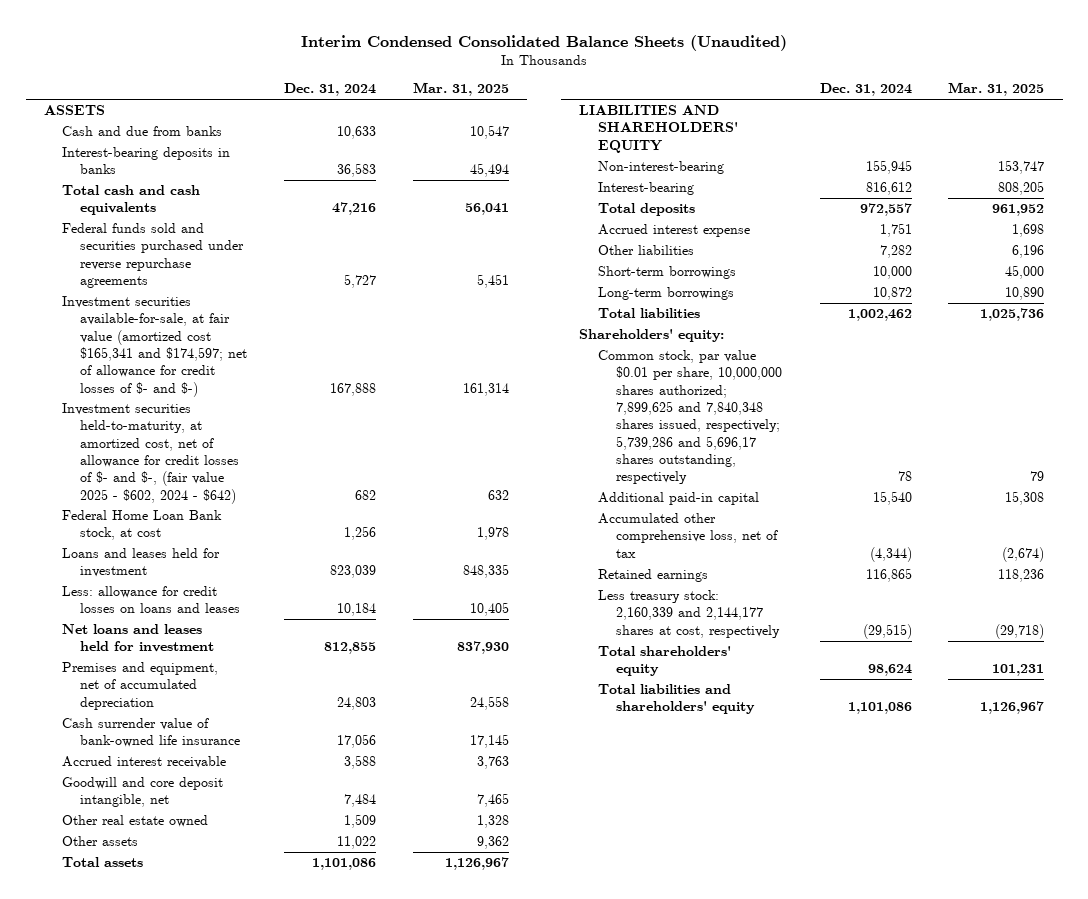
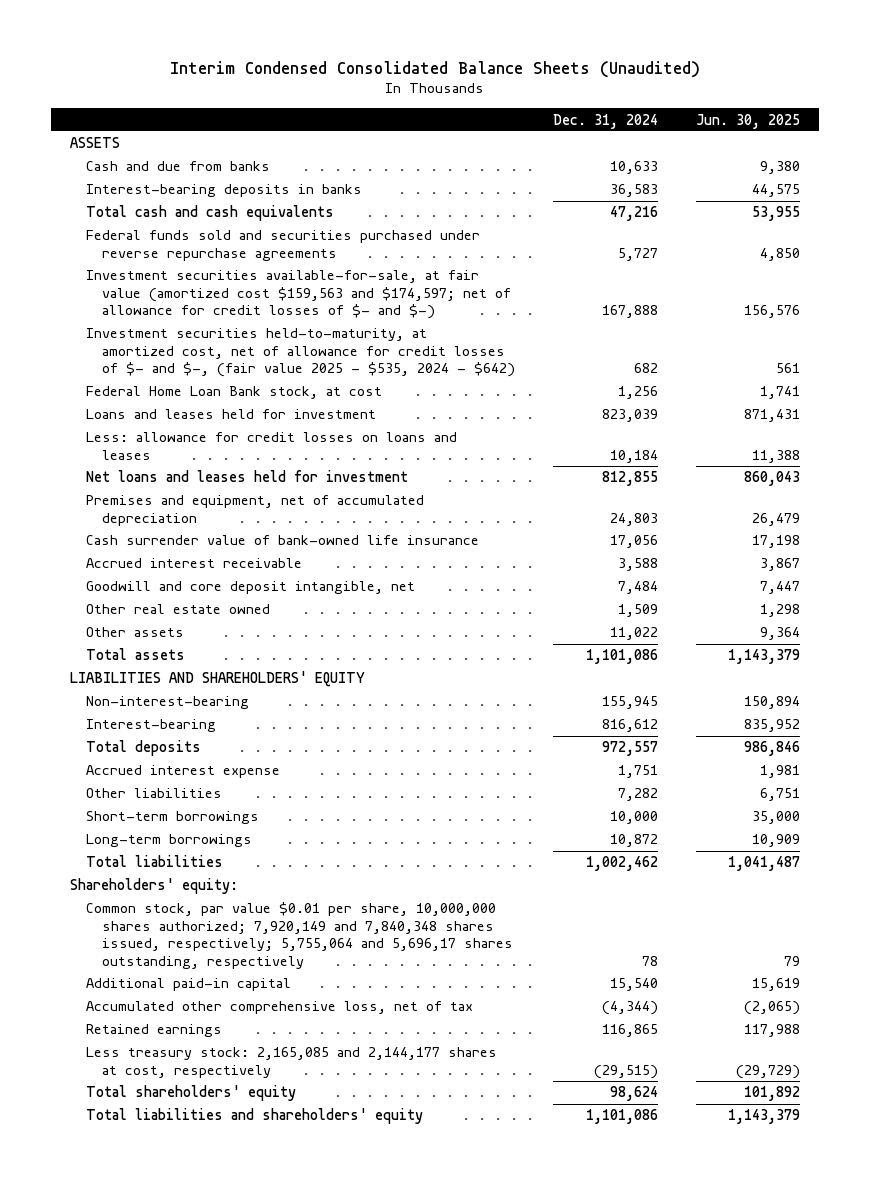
[412,82,509,97] Mar. 31, 2025 -> none
none -> [695,113,800,129] Jun. 30, 2025
[62,296,248,397] Investment securities available-for-sale, at fair value (amortized cost $165,341 and $174,597; net of allowance for credit losses of $- and $-) -> [85,270,511,320] Investment securities available-for-sale, at fair value (amortized cost $159,563 and $174,597; net of allowance for credit losses of $- and $-)
[62,403,240,504] Investment securities held-to-maturity, at amortized cost, net of allowance for credit losses of $- and $-, (fair value 2025 - $602, 2024 - $642) -> [85,328,515,378] Investment securities held-to-maturity, at amortized cost, net of allowance for credit losses of $- and $-, (fair value 2025 - $535, 2024 - $642)
[597,350,782,485] Common stock, par value $0.01 per share, 10,000,000 shares authorized; 7,899,625 and 7,840,348 shares issued, respectively; 5,739,286 and 5,696,17 shares outstanding, respectively -> [85,902,513,969] Common stock, par value $0.01 per share, 10,000,000 shares authorized; 7,920,149 and 7,840,348 shares issued, respectively; 5,755,064 and 5,696,17 shares outstanding, respectively
[597,590,780,638] Less treasury stock: 2,160,339 and 2,144,177 shares at cost, respectively -> [85,1047,497,1078] Less treasury stock: 2,165,085 and 2,144,177 shares at cost, respectively

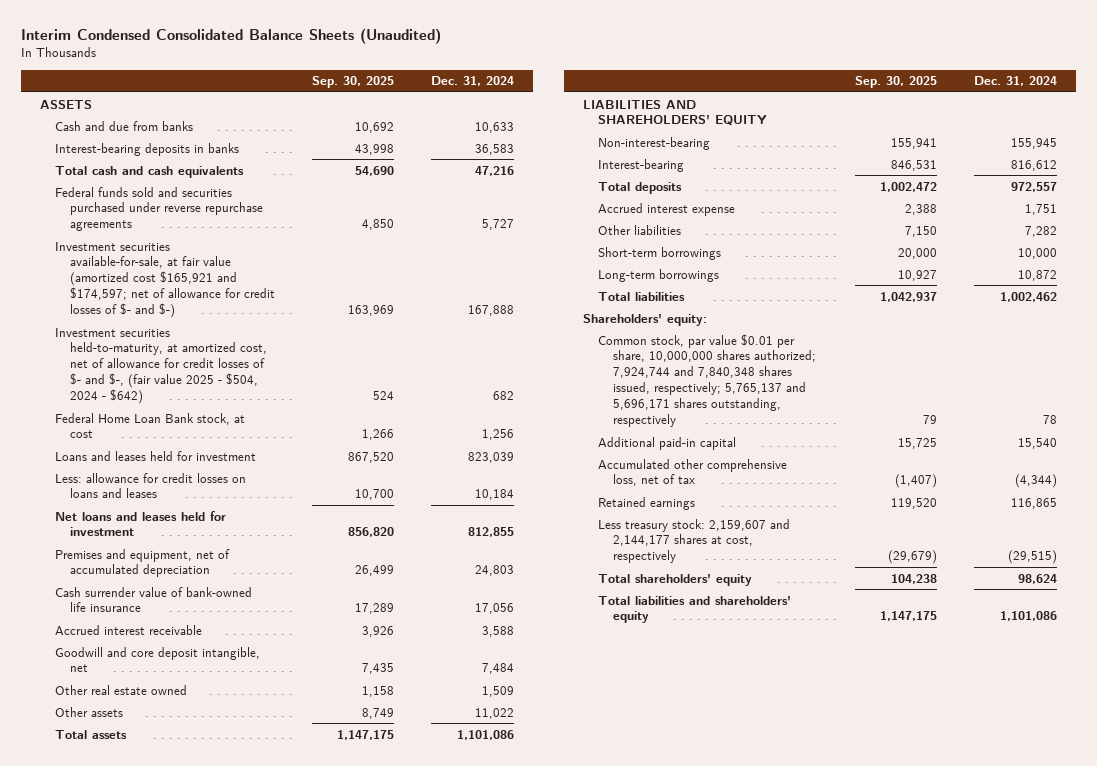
[695,113,800,129] Jun. 30, 2025 -> none
none -> [311,76,394,89] Sep. 30, 2025
[85,270,511,320] Investment securities available-for-sale, at fair value (amortized cost $159,563 and $174,597; net of allowance for credit losses of $- and $-) -> [54,241,275,319] Investment securities available-for-sale, at fair value (amortized cost $165,921 and $174,597; net of allowance for credit losses of $- and $-)
[85,328,515,378] Investment securities held-to-maturity, at amortized cost, net of allowance for credit losses of $- and $-, (fair value 2025 - $535, 2024 - $642) -> [54,327,267,405] Investment securities held-to-maturity, at amortized cost, net of allowance for credit losses of $- and $-, (fair value 2025 - $504, 2024 - $642)
[85,902,513,969] Common stock, par value $0.01 per share, 10,000,000 shares authorized; 7,920,149 and 7,840,348 shares issued, respectively; 5,755,064 and 5,696,17 shares outstanding, respectively -> [597,333,816,427] Common stock, par value $0.01 per share, 10,000,000 shares authorized; 7,924,744 and 7,840,348 shares issued, respectively; 5,765,137 and 5,696,171 shares outstanding, respectively
[85,1047,497,1078] Less treasury stock: 2,165,085 and 2,144,177 shares at cost, respectively -> [597,518,790,564] Less treasury stock: 2,159,607 and 2,144,177 shares at cost, respectively

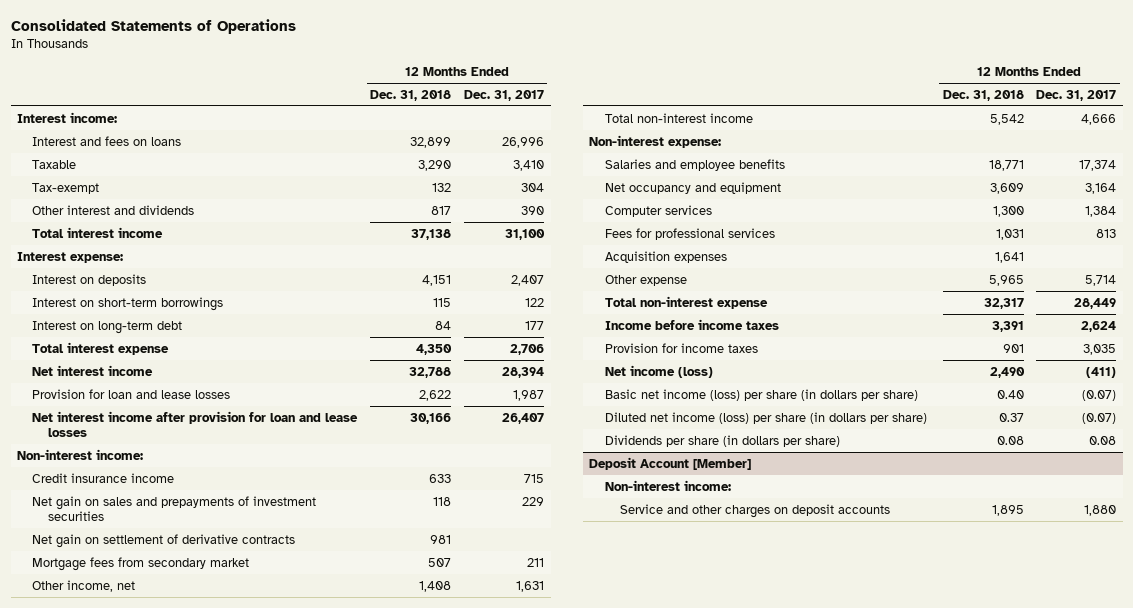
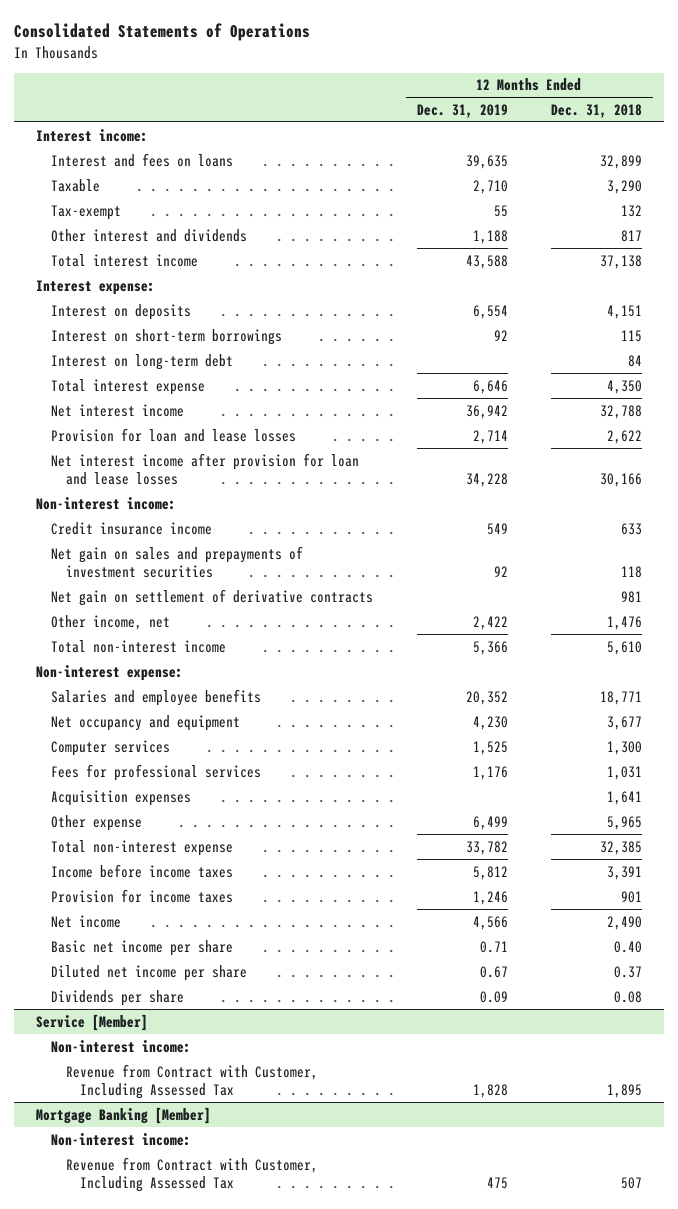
[464,89,545,101] Dec. 31, 2017 -> none
none -> [416,103,508,118] Dec. 31, 2019
[32,556,250,571] Mortgage fees from secondary market -> none
[419,580,452,592] 1,408 -> [607,615,643,630] 1,476
[989,113,1024,125] 5,542 -> [607,640,643,655] 5,610
[989,182,1024,194] 3,609 -> [607,715,643,730] 3,677
[983,297,1024,309] 32,317 -> [600,840,643,855] 32,385
[589,456,752,470] Deposit Account [Member] -> none
[604,364,713,378] Net income (loss) -> [50,914,121,928] Net income
[604,388,918,401] Basic net income (loss) per share (in dollars per share) -> [50,939,233,956] Basic net income per share
[604,411,927,424] Diluted net income (loss) per share (in dollars per share) -> [50,964,247,981] Diluted net income per share
[604,434,840,447] Dividends per share (in dollars per share) -> [50,989,184,1006] Dividends per share
none -> [36,1013,149,1031] Service [Member]
[619,503,890,518] Service and other charges on deposit accounts -> [65,1063,318,1100] Revenue from Contract with Customer, Including Assessed Tax
none -> [36,1106,212,1124] Mortgage Banking [Member]
none -> [50,1132,191,1146] Non-interest income:
none -> [65,1156,318,1193] Revenue from Contract with Customer, Including Assessed Tax

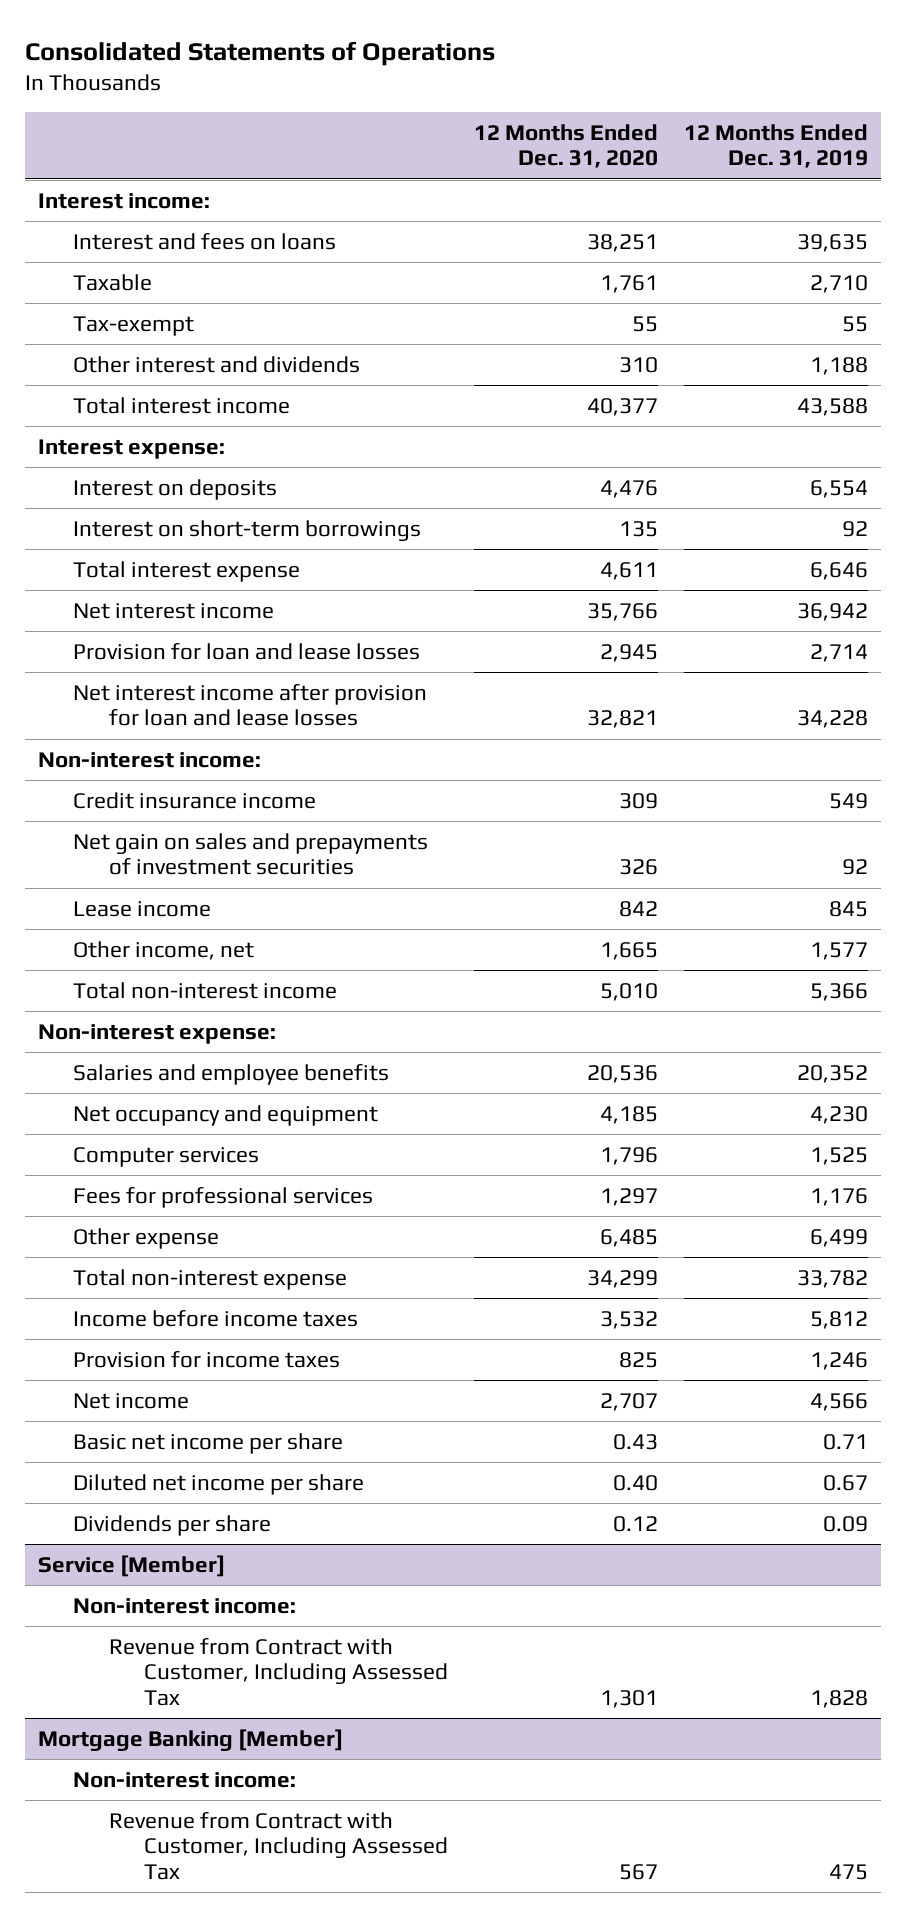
[551,103,643,118] Dec. 31, 2018 -> none
none -> [473,123,658,169] 12 Months Ended Dec. 31, 2020
[50,353,233,370] Interest on long-term debt -> none
[50,588,373,606] Net gain on settlement of derivative contracts -> none
none -> [73,900,212,917] Lease income
[472,615,508,630] 2,422 -> [809,941,868,960] 1,577
[50,789,191,806] Acquisition expenses -> none

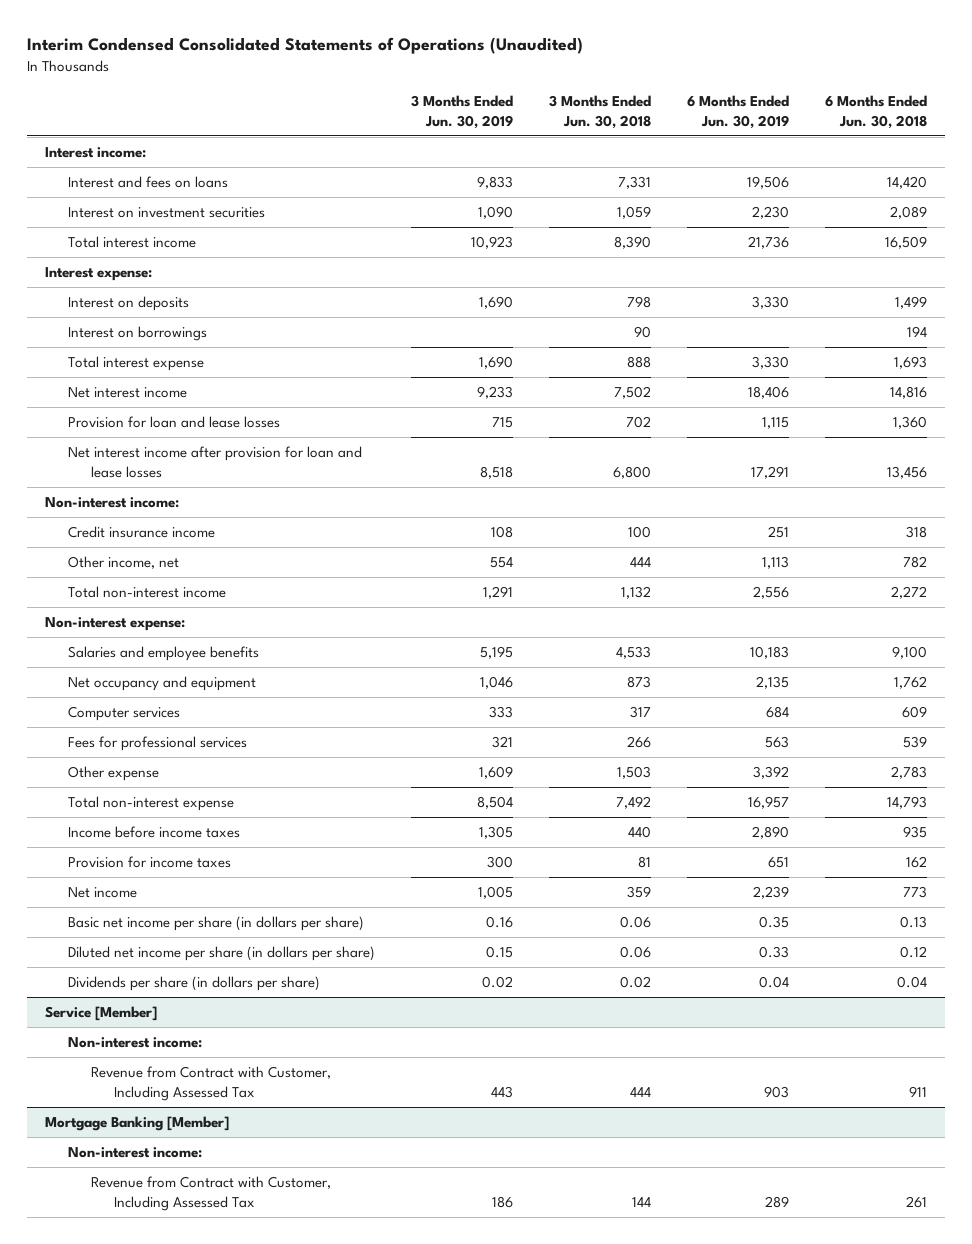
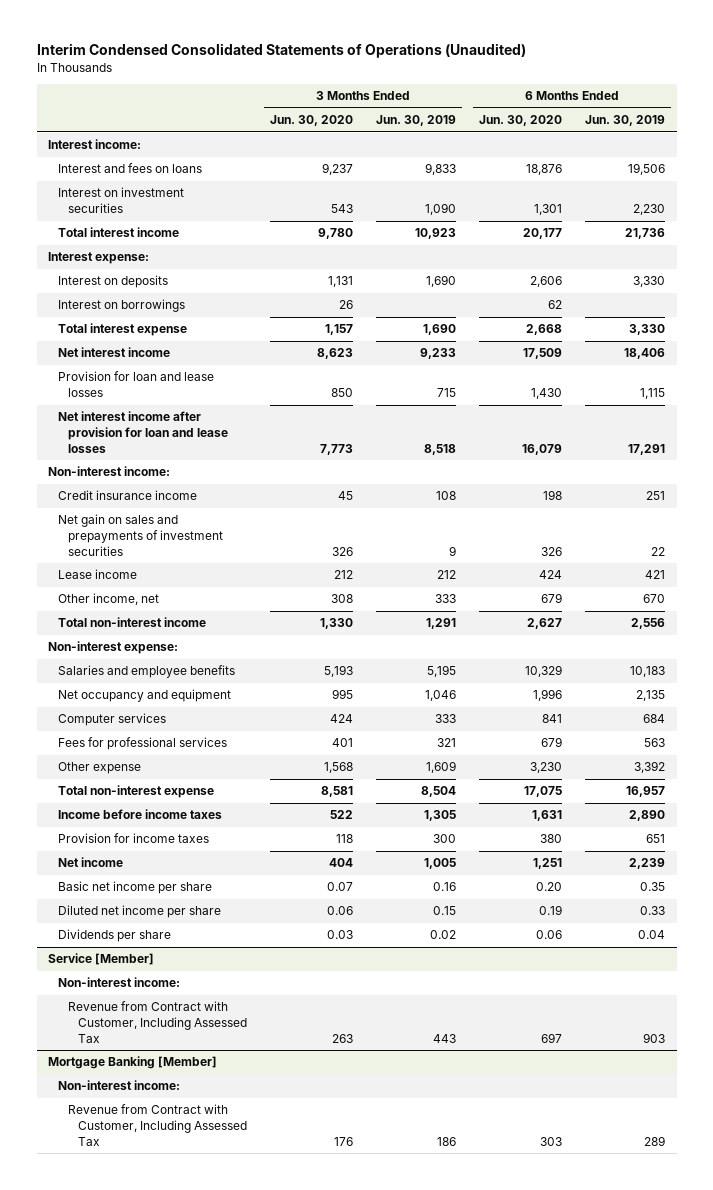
[548,94,651,129] 3 Months Ended Jun. 30, 2018 -> none
[824,94,927,129] 6 Months Ended Jun. 30, 2018 -> none
none -> [269,115,353,127] Jun. 30, 2020
none -> [479,115,563,127] Jun. 30, 2020
none -> [58,514,224,556] Net gain on sales and prepayments of investment securities
none -> [58,569,138,580] Lease income
[489,557,513,569] 554 -> [435,594,457,604] 333
[761,556,789,570] 1,113 -> [643,594,666,604] 670
[67,916,364,932] Basic net income per share (in dollars per share) -> [58,881,213,895] Basic net income per share
[67,946,375,962] Diluted net income per share (in dollars per share) -> [58,905,222,919] Diluted net income per share
[67,976,320,992] Dividends per share (in dollars per share) -> [58,929,172,943] Dividends per share

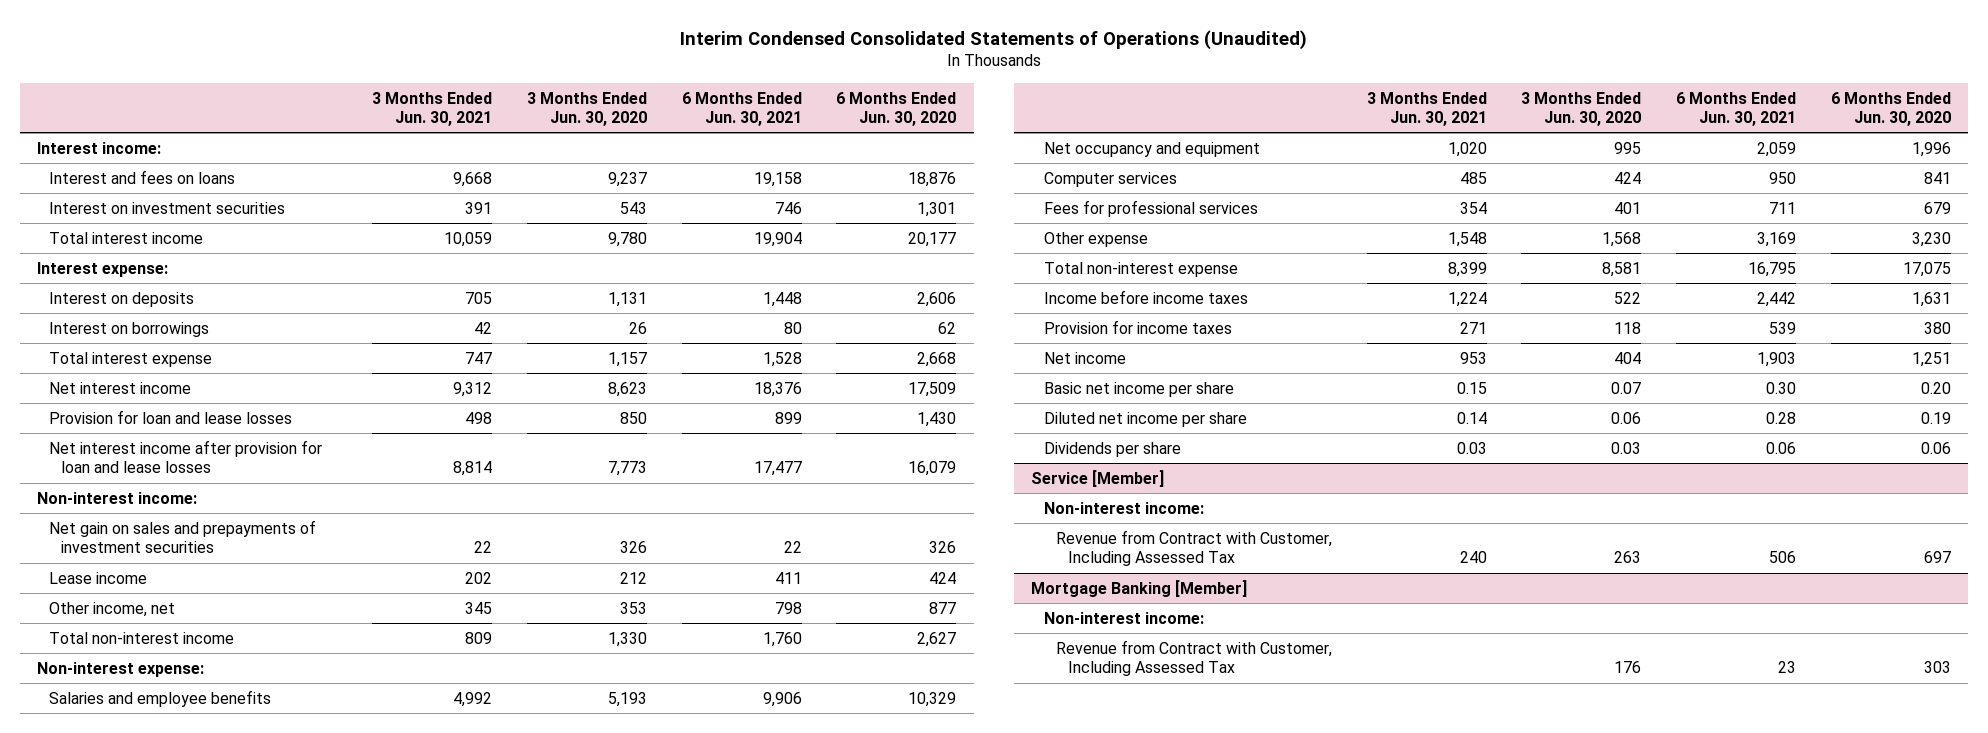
[376,115,457,127] Jun. 30, 2019 -> none
[585,115,666,127] Jun. 30, 2019 -> none
none -> [372,91,493,126] 3 Months Ended Jun. 30, 2021
none -> [681,91,802,126] 6 Months Ended Jun. 30, 2021
[58,490,198,501] Credit insurance income -> none
[330,594,353,604] 308 -> [619,601,647,614] 353
[541,593,563,604] 679 -> [929,601,957,614] 877

